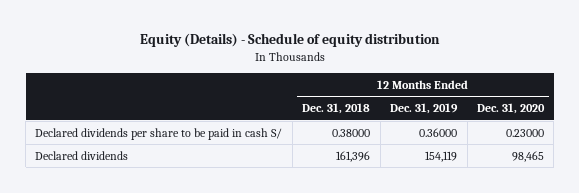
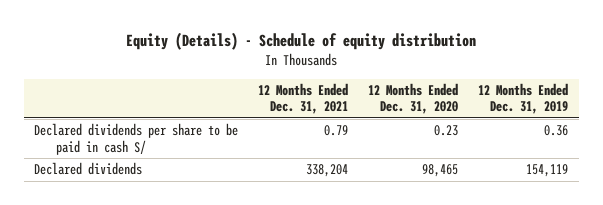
[302,103,371,115] Dec. 31, 2018 -> none
none -> [258,83,349,115] 12 Months Ended Dec. 31, 2021
[419,127,458,137] 0.36000 -> [544,125,569,137] 0.36
[506,128,545,137] 0.23000 -> [434,125,459,137] 0.23

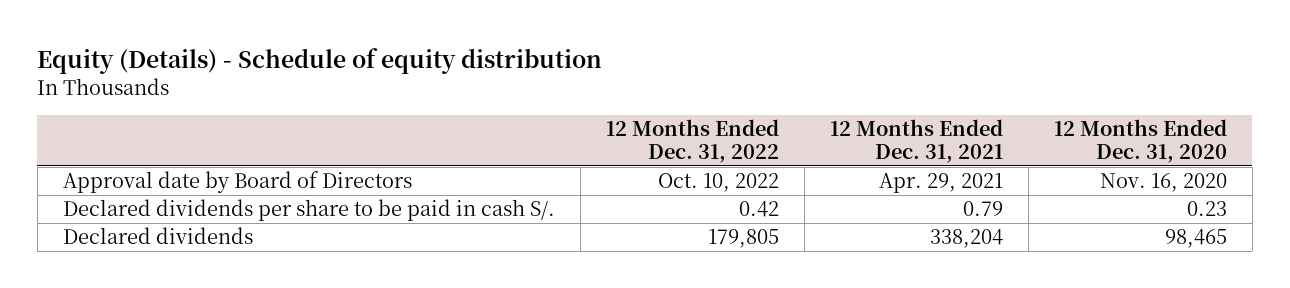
[478,83,569,115] 12 Months Ended Dec. 31, 2019 -> none
none -> [605,118,779,163] 12 Months Ended Dec. 31, 2022
none -> [62,171,412,194] Approval date by Board of Directors
[34,123,239,155] Declared dividends per share to be paid in cash S/ -> [62,199,555,222] Declared dividends per share to be paid in cash S/.

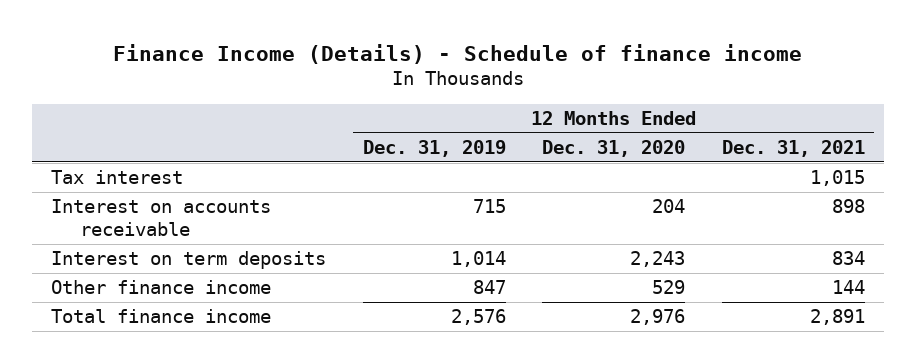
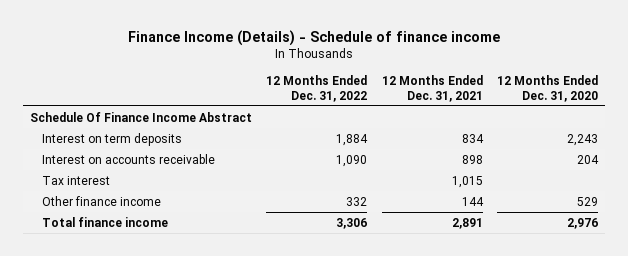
[362,140,506,158] Dec. 31, 2019 -> none
none -> [266,74,368,102] 12 Months Ended Dec. 31, 2022
none -> [30,111,253,122] Schedule Of Finance Income Abstract
[50,199,271,237] Interest on accounts receivable -> [42,153,216,164] Interest on accounts receivable
[50,170,183,185] Tax interest -> [42,175,111,185] Tax interest

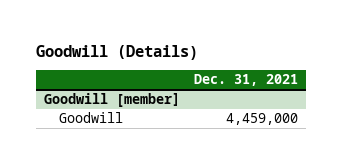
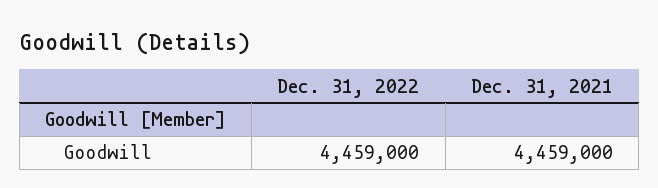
none -> [277,78,420,98] Dec. 31, 2022
[43,93,180,108] Goodwill [member] -> [44,111,226,130] Goodwill [Member]

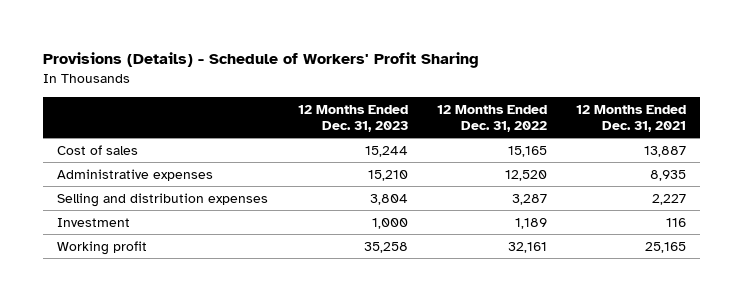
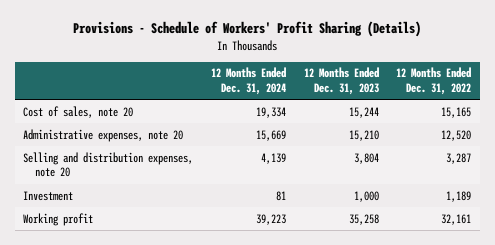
[42,52,479,69] Provisions (Details) - Schedule of Workers' Profit Sharing -> [73,21,422,38] Provisions - Schedule of Workers' Profit Sharing (Details)
[575,104,686,133] 12 Months Ended Dec. 31, 2021 -> none
none -> [211,67,287,95] 12 Months Ended Dec. 31, 2024
[57,144,139,155] Cost of sales -> [23,105,134,118] Cost of sales, note 20
[57,168,214,181] Administrative expenses -> [23,128,184,142] Administrative expenses, note 20
[57,192,269,207] Selling and distribution expenses -> [23,151,194,178] Selling and distribution expenses, note 20

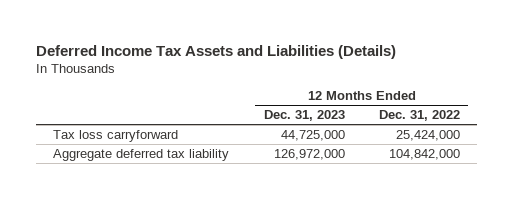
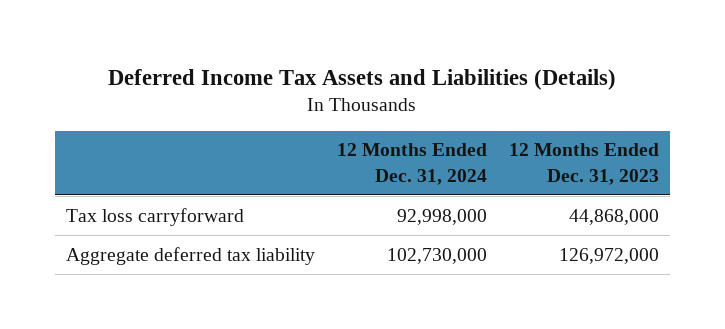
[378,110,460,122] Dec. 31, 2022 -> none
none -> [336,143,487,185] 12 Months Ended Dec. 31, 2024
[280,129,345,141] 44,725,000 -> [569,208,660,225] 44,868,000

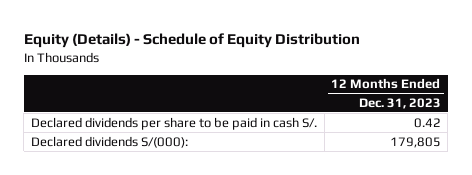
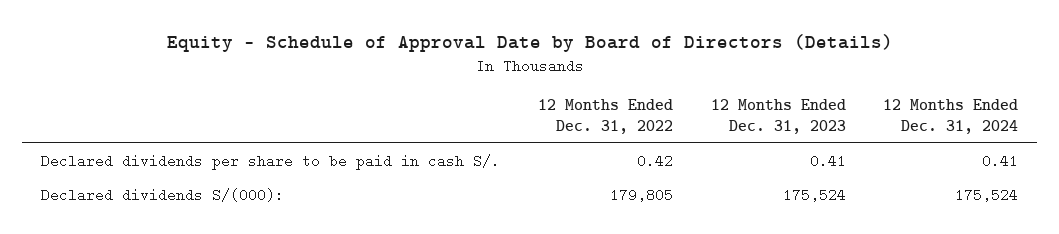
[23,33,360,49] Equity (Details) - Schedule of Equity Distribution -> [166,33,893,52] Equity - Schedule of Approval Date by Board of Directors (Details)
none -> [537,98,673,134] 12 Months Ended Dec. 31, 2022
none -> [883,98,1019,134] 12 Months Ended Dec. 31, 2024
[413,117,441,128] 0.42 -> [809,154,846,169] 0.41
[389,136,441,148] 179,805 -> [782,188,846,203] 175,524

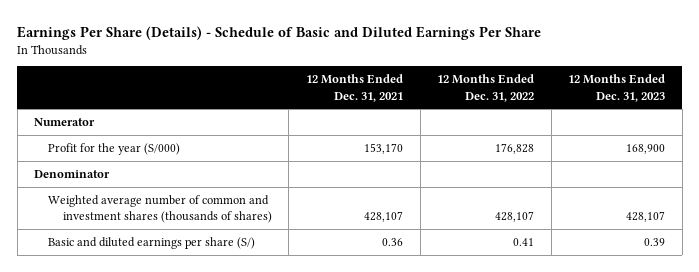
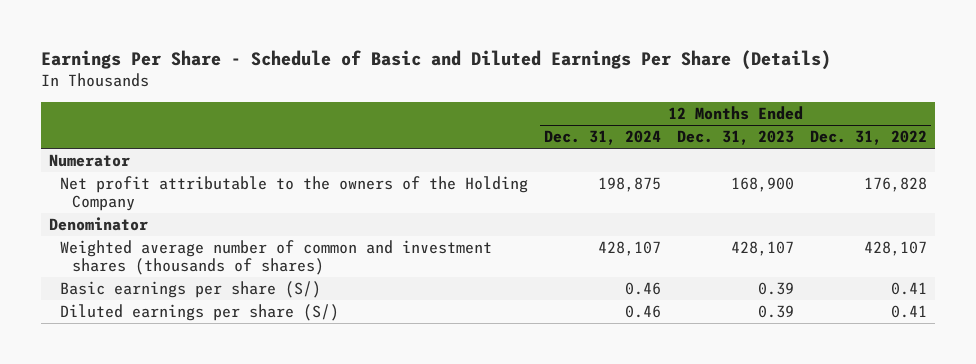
[17,25,542,40] Earnings Per Share (Details) - Schedule of Basic and Diluted Earnings Per Share -> [40,50,831,71] Earnings Per Share - Schedule of Basic and Diluted Earnings Per Share (Details)
[305,74,403,102] 12 Months Ended Dec. 31, 2021 -> none
none -> [544,130,662,146] Dec. 31, 2024
[48,143,181,156] Profit for the year (S/000) -> [60,176,529,212] Net profit attributable to the owners of the Holding Company
[48,237,256,250] Basic and diluted earnings per share (S/) -> [60,281,322,299] Basic earnings per share (S/)
none -> [60,304,340,322] Diluted earnings per share (S/)

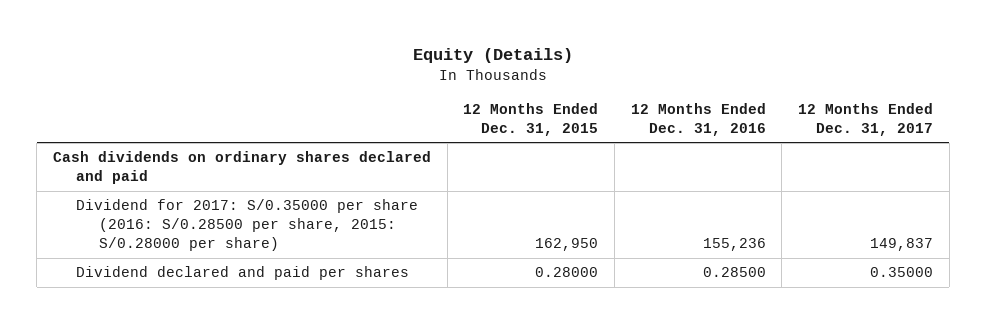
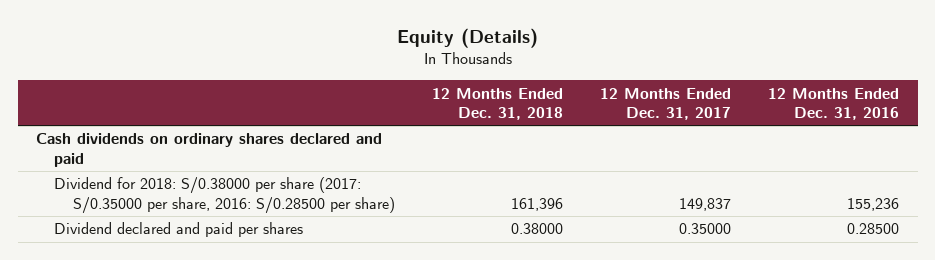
[463,102,599,136] 12 Months Ended Dec. 31, 2015 -> none
none -> [431,87,563,120] 12 Months Ended Dec. 31, 2018
[75,199,418,252] Dividend for 2017: S/0.35000 per share (2016: S/0.28500 per share, 2015: S/0.28000 per share) -> [54,177,395,214] Dividend for 2018: S/0.38000 per share (2017: S/0.35000 per share, 2016: S/0.28500 per share)

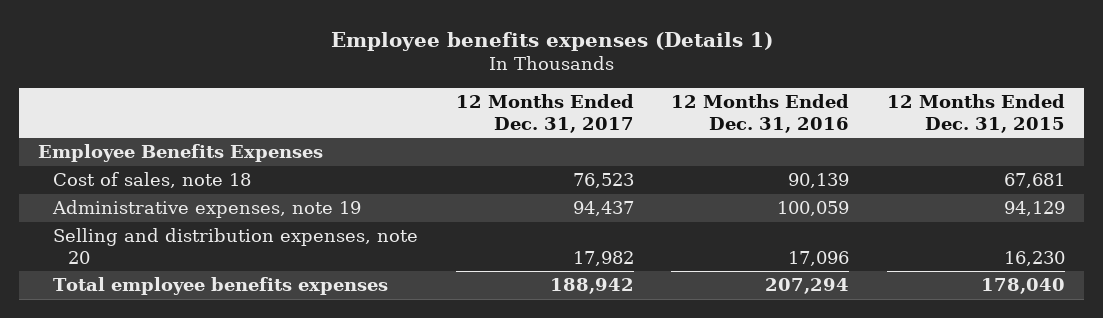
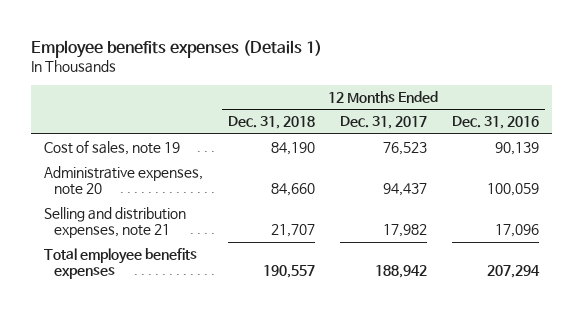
[887,94,1066,133] 12 Months Ended Dec. 31, 2015 -> none
none -> [227,116,315,130] Dec. 31, 2018
[38,144,324,163] Employee Benefits Expenses -> none
[52,172,251,189] Cost of sales, note 18 -> [43,140,180,156] Cost of sales, note 19
[51,200,361,219] Administrative expenses, note 19 -> [43,166,203,196] Administrative expenses, note 20
[52,228,418,264] Selling and distribution expenses, note 20 -> [43,207,186,239] Selling and distribution expenses, note 21

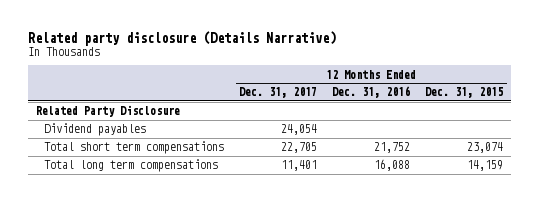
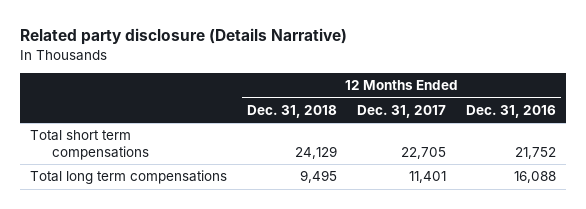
[425,87,504,99] Dec. 31, 2015 -> none
none -> [247,104,338,118] Dec. 31, 2018
[35,105,180,118] Related Party Disclosure -> none
[44,123,147,137] Dividend payables -> none

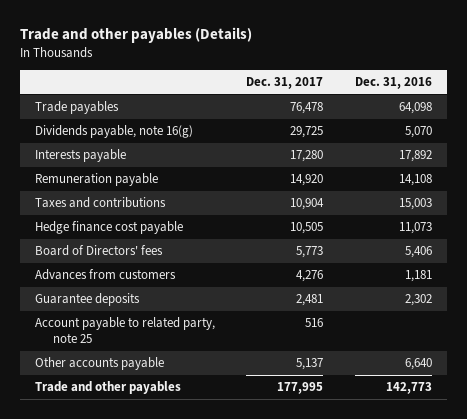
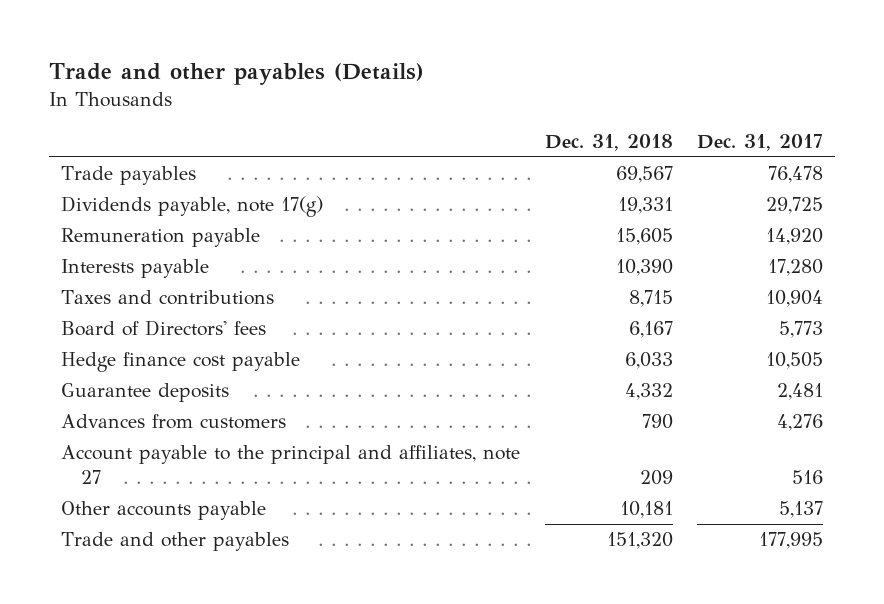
[354,77,432,90] Dec. 31, 2016 -> none
none -> [544,133,673,151] Dec. 31, 2018
[35,125,194,139] Dividends payable, note 16(g) -> [61,196,324,218] Dividends payable, note 17(g)
[35,149,127,163] Interests payable -> [61,259,210,279] Interests payable
[35,221,184,235] Hedge finance cost payable -> [61,352,301,373] Hedge finance cost payable
[35,269,177,281] Advances from customers -> [61,414,287,430] Advances from customers
[35,317,216,344] Account payable to related party, note 25 -> [61,445,521,485] Account payable to the principal and affiliates, note 27

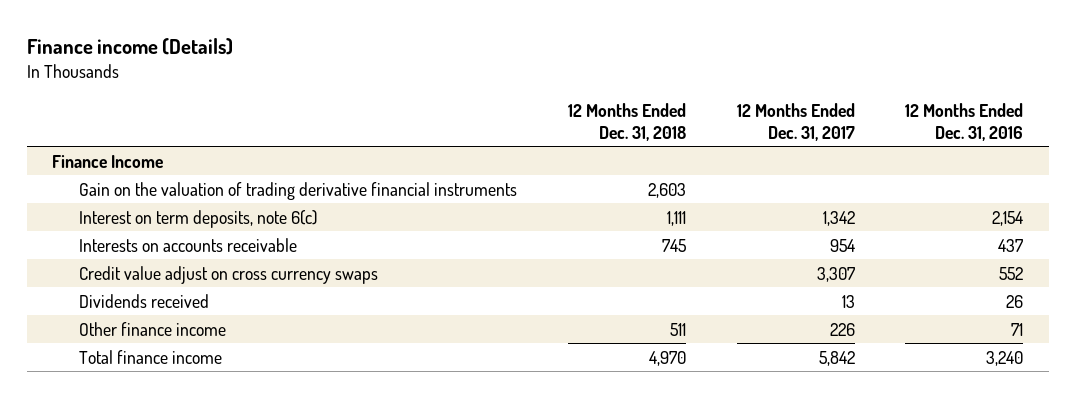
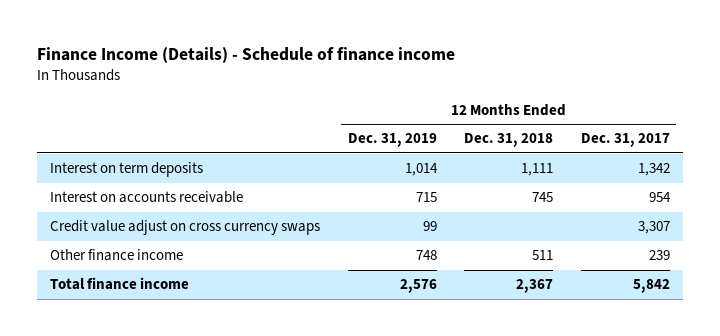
[27,38,234,56] Finance income (Details) -> [36,46,455,63] Finance Income (Details) - Schedule of finance income
[905,102,1024,141] 12 Months Ended Dec. 31, 2016 -> none
none -> [347,133,437,148] Dec. 31, 2019
[52,154,164,168] Finance Income -> none
[79,181,518,200] Gain on the valuation of trading derivative financial instruments -> none
[79,209,318,228] Interest on term deposits, note 6(c) -> [50,162,204,178] Interest on term deposits
[79,237,298,252] Interests on accounts receivable -> [50,191,244,204] Interest on accounts receivable
[79,293,210,308] Dividends received -> none
[829,322,855,336] 226 -> [648,250,670,261] 239
[648,350,686,366] 4,970 -> [516,279,554,294] 2,367

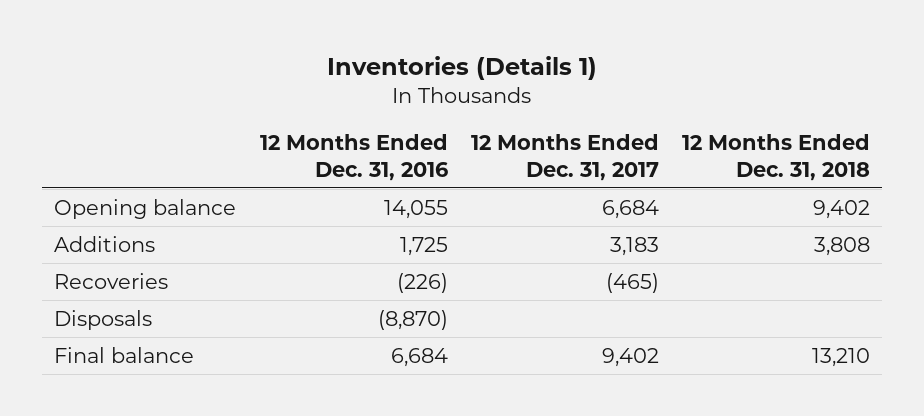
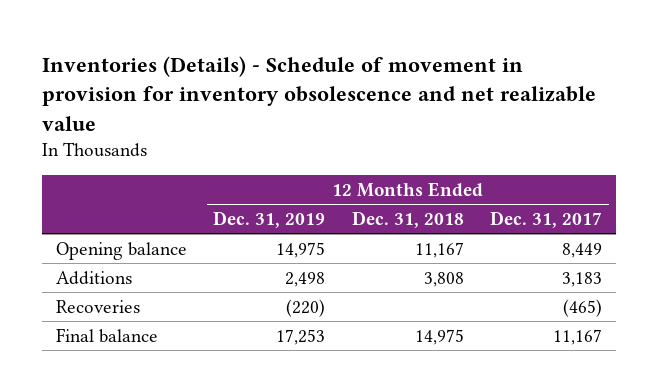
[327,56,598,81] Inventories (Details 1) -> [42,55,597,131] Inventories (Details) - Schedule of movement in provision for inventory obsolescence and net realizable value
[259,134,448,181] 12 Months Ended Dec. 31, 2016 -> none
none -> [213,210,326,228] Dec. 31, 2019
[601,199,659,219] 6,684 -> [562,242,603,258] 8,449
[813,199,871,219] 9,402 -> [414,241,464,258] 11,167
[54,309,153,330] Disposals -> none
[601,347,659,367] 9,402 -> [553,328,603,345] 11,167
[812,347,871,367] 13,210 -> [414,328,464,345] 14,975

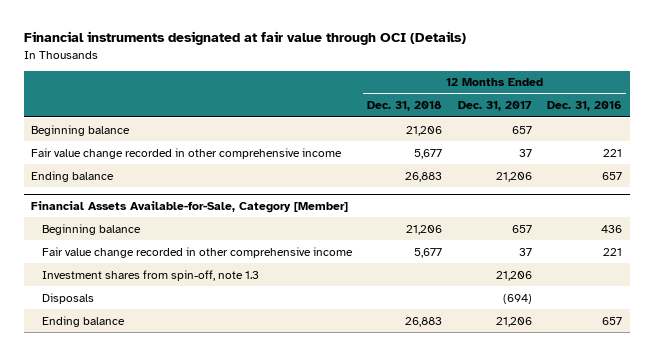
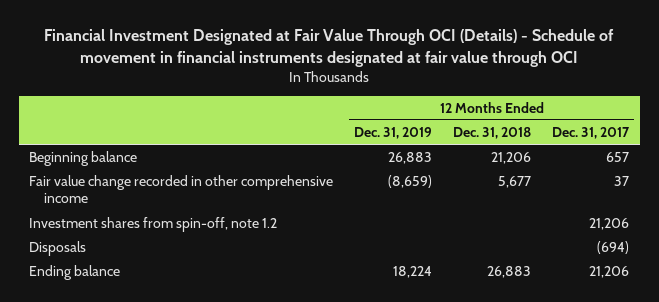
[23,31,466,46] Financial instruments designated at fair value through OCI (Details) -> [44,28,615,67] Financial Investment Designated at Fair Value Through OCI (Details) - Schedule of movement in financial instruments designated at fair value through OCI
[546,101,622,112] Dec. 31, 2016 -> none
none -> [354,127,433,140] Dec. 31, 2019
[31,170,115,182] Ending balance -> none
[31,200,349,213] Financial Assets Available-for-Sale, Category [Member] -> none
[41,223,141,235] Beginning balance -> none
[41,246,353,258] Fair value change recorded in other comprehensive income -> none
[41,269,259,281] Investment shares from spin-off, note 1.3 -> [29,217,278,233] Investment shares from spin-off, note 1.2

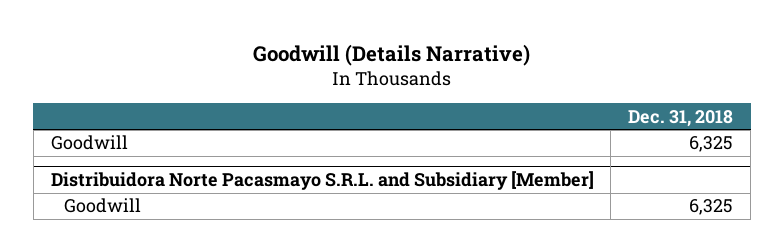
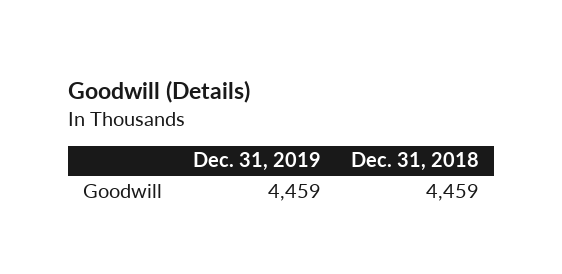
[252,44,530,67] Goodwill (Details Narrative) -> [67,79,250,103] Goodwill (Details)
none -> [192,152,321,172] Dec. 31, 2019
[50,171,594,191] Distribuidora Norte Pacasmayo S.R.L. and Subsidiary [Member] -> none
[64,198,142,214] Goodwill -> none
[689,136,734,153] 6,325 -> [426,183,480,201] 4,459

